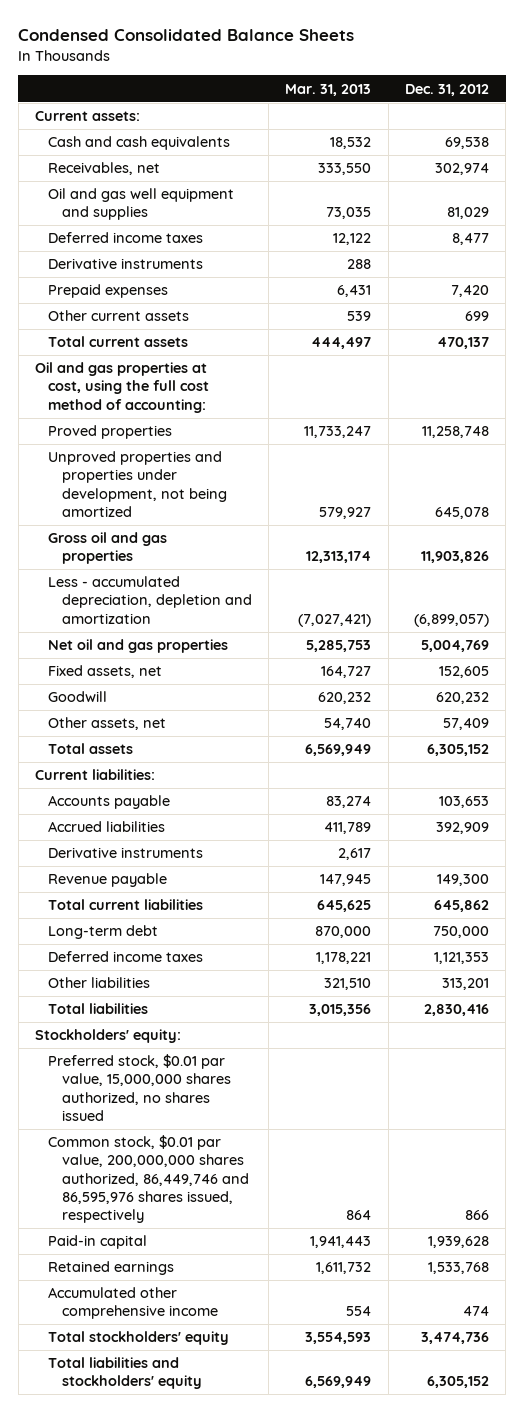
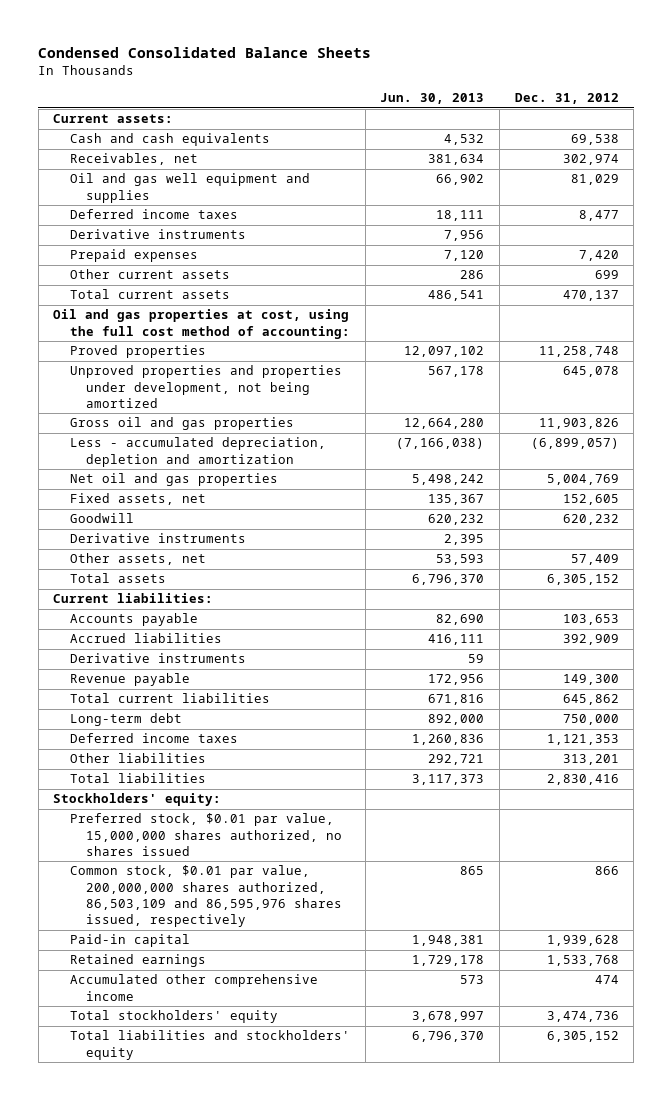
[285,83,372,96] Mar. 31, 2013 -> none
none -> [380,93,485,105] Jun. 30, 2013
none -> [69,533,246,544] Derivative instruments
[48,1135,249,1223] Common stock, $0.01 par value, 200,000,000 shares authorized, 86,449,746 and 86,595,976 shares issued, respectively -> [69,865,343,928] Common stock, $0.01 par value, 200,000,000 shares authorized, 86,503,109 and 86,595,976 shares issued, respectively

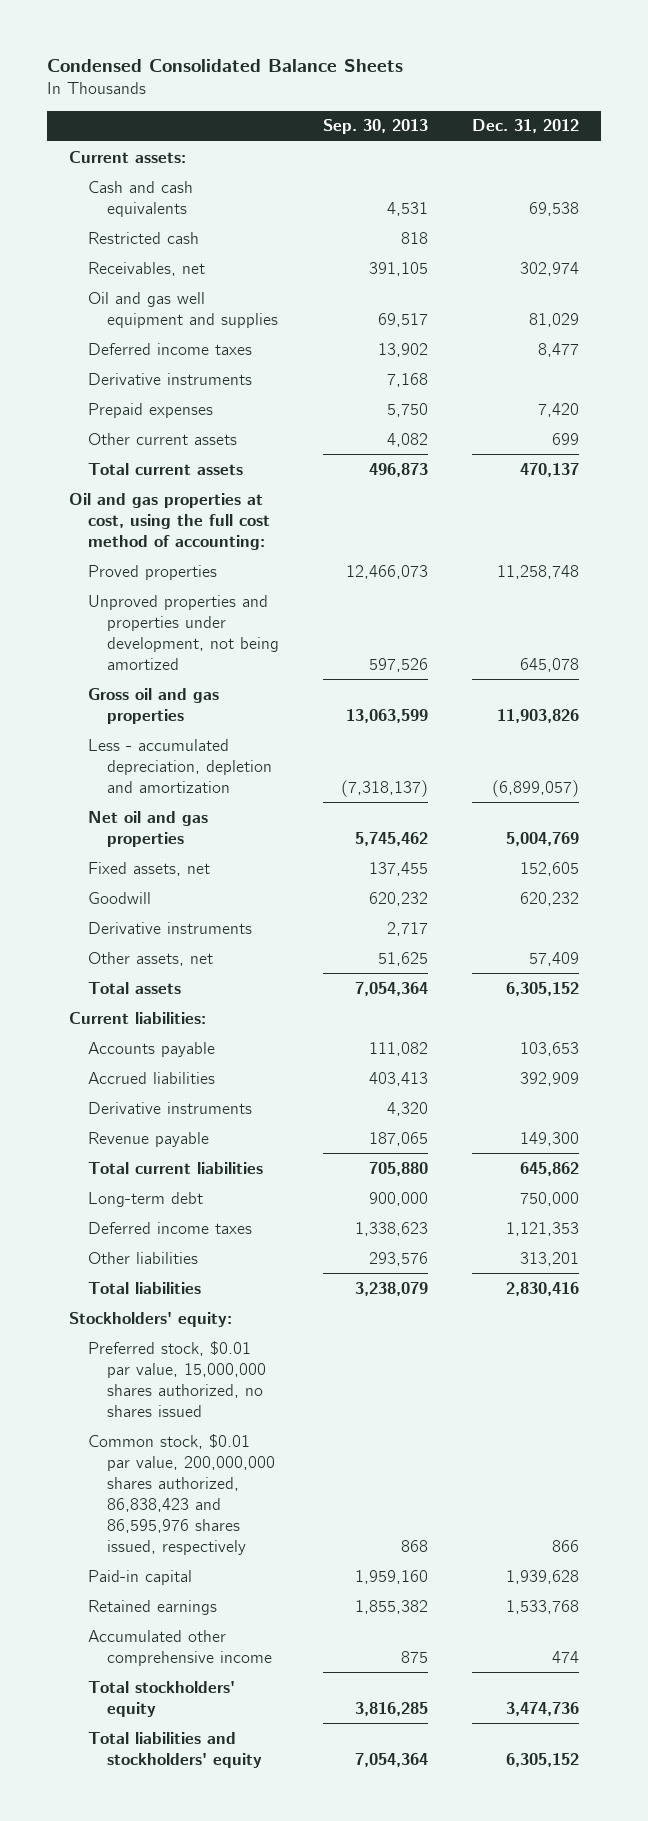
[380,93,485,105] Jun. 30, 2013 -> none
none -> [323,119,429,135] Sep. 30, 2013
none -> [87,231,199,244] Restricted cash
[69,865,343,928] Common stock, $0.01 par value, 200,000,000 shares authorized, 86,503,109 and 86,595,976 shares issued, respectively -> [87,1433,275,1555] Common stock, $0.01 par value, 200,000,000 shares authorized, 86,838,423 and 86,595,976 shares issued, respectively

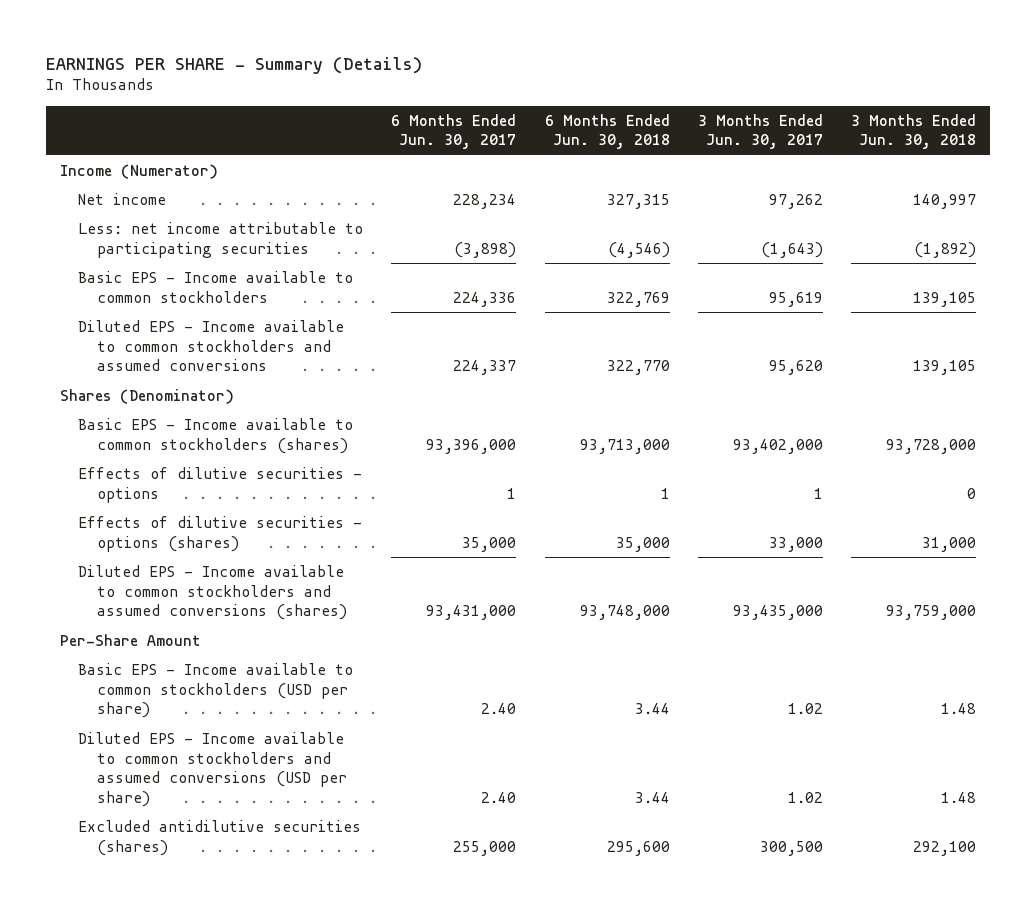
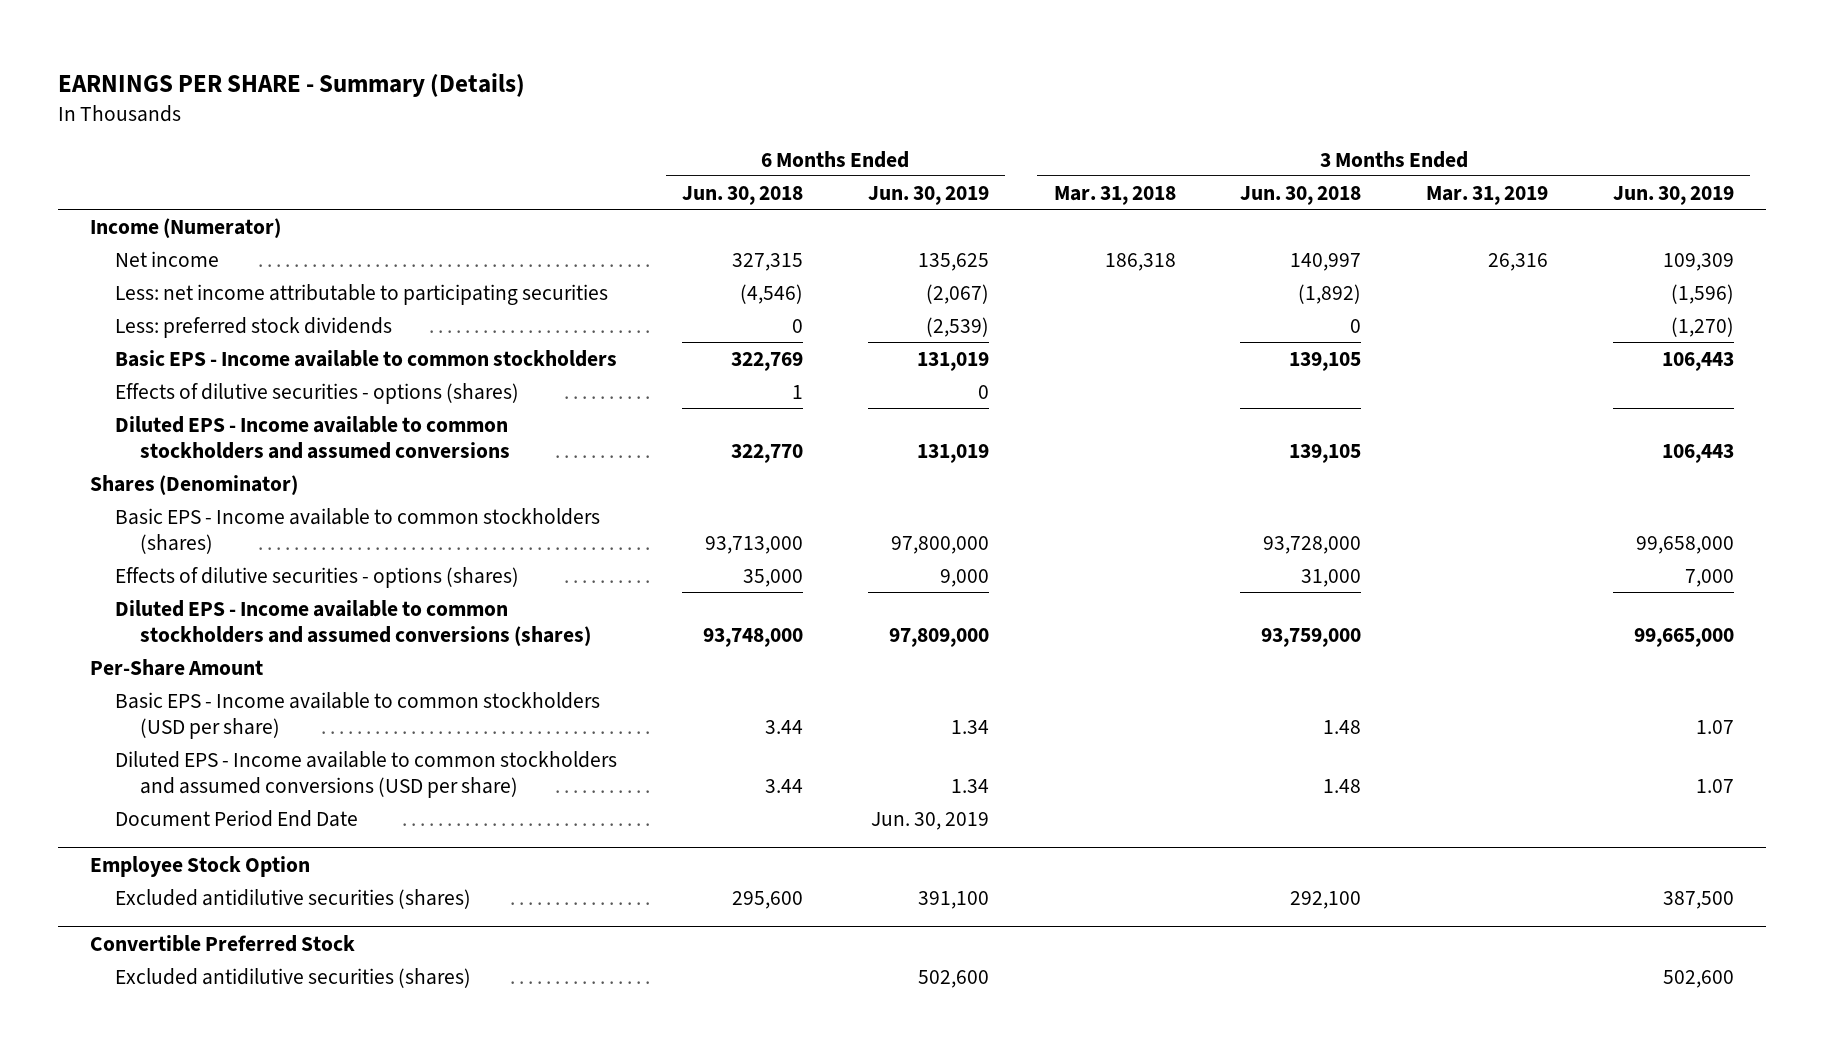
[391,113,517,150] 6 Months Ended Jun. 30, 2017 -> none
[697,113,823,150] 3 Months Ended Jun. 30, 2017 -> none
none -> [867,185,989,205] Jun. 30, 2019
none -> [1053,185,1176,205] Mar. 31, 2018
none -> [1426,185,1549,205] Mar. 31, 2019
none -> [1612,185,1734,205] Jun. 30, 2019
none -> [115,316,393,338] Less: preferred stock dividends
none -> [115,382,520,404] Effects of dilutive securities - options (shares)
[78,466,363,503] Effects of dilutive securities - options -> none
none -> [115,809,359,827] Document Period End Date
none -> [90,855,311,877] Employee Stock Option
none -> [90,934,356,952] Convertible Preferred Stock
none -> [115,967,472,988] Excluded antidilutive securities (shares)

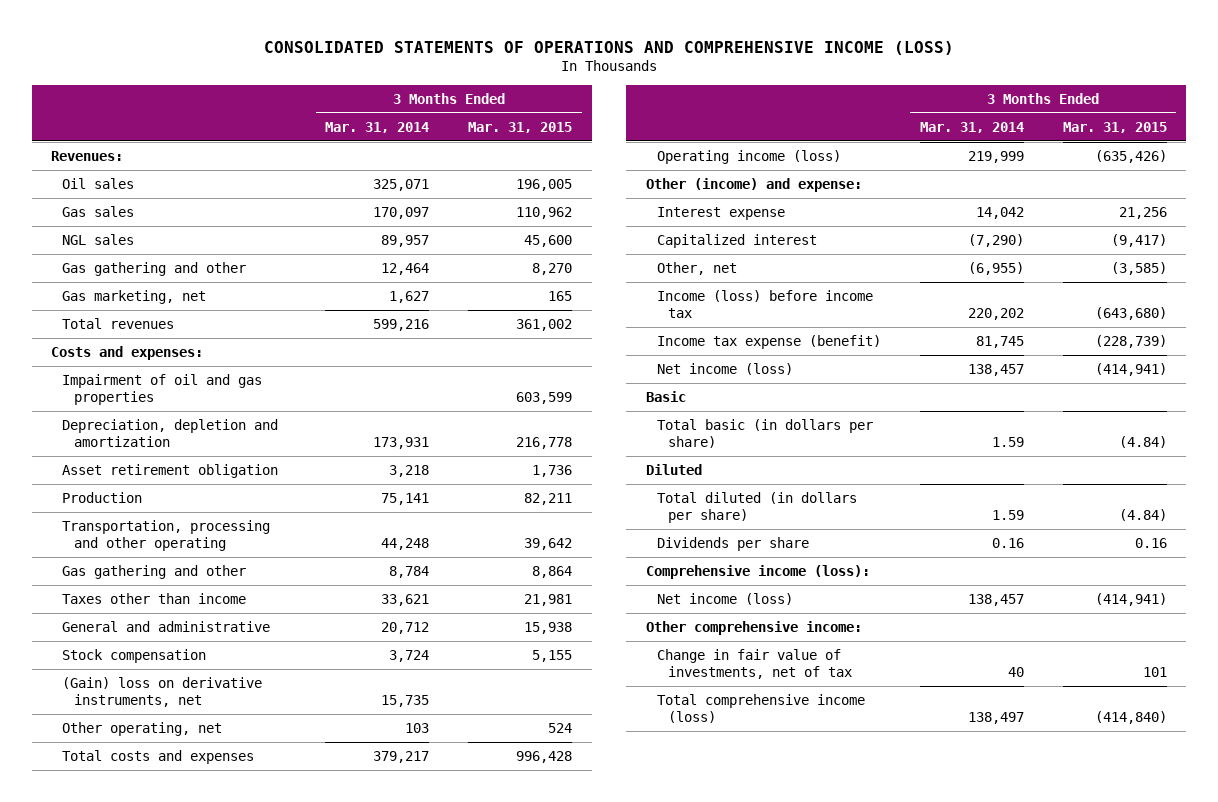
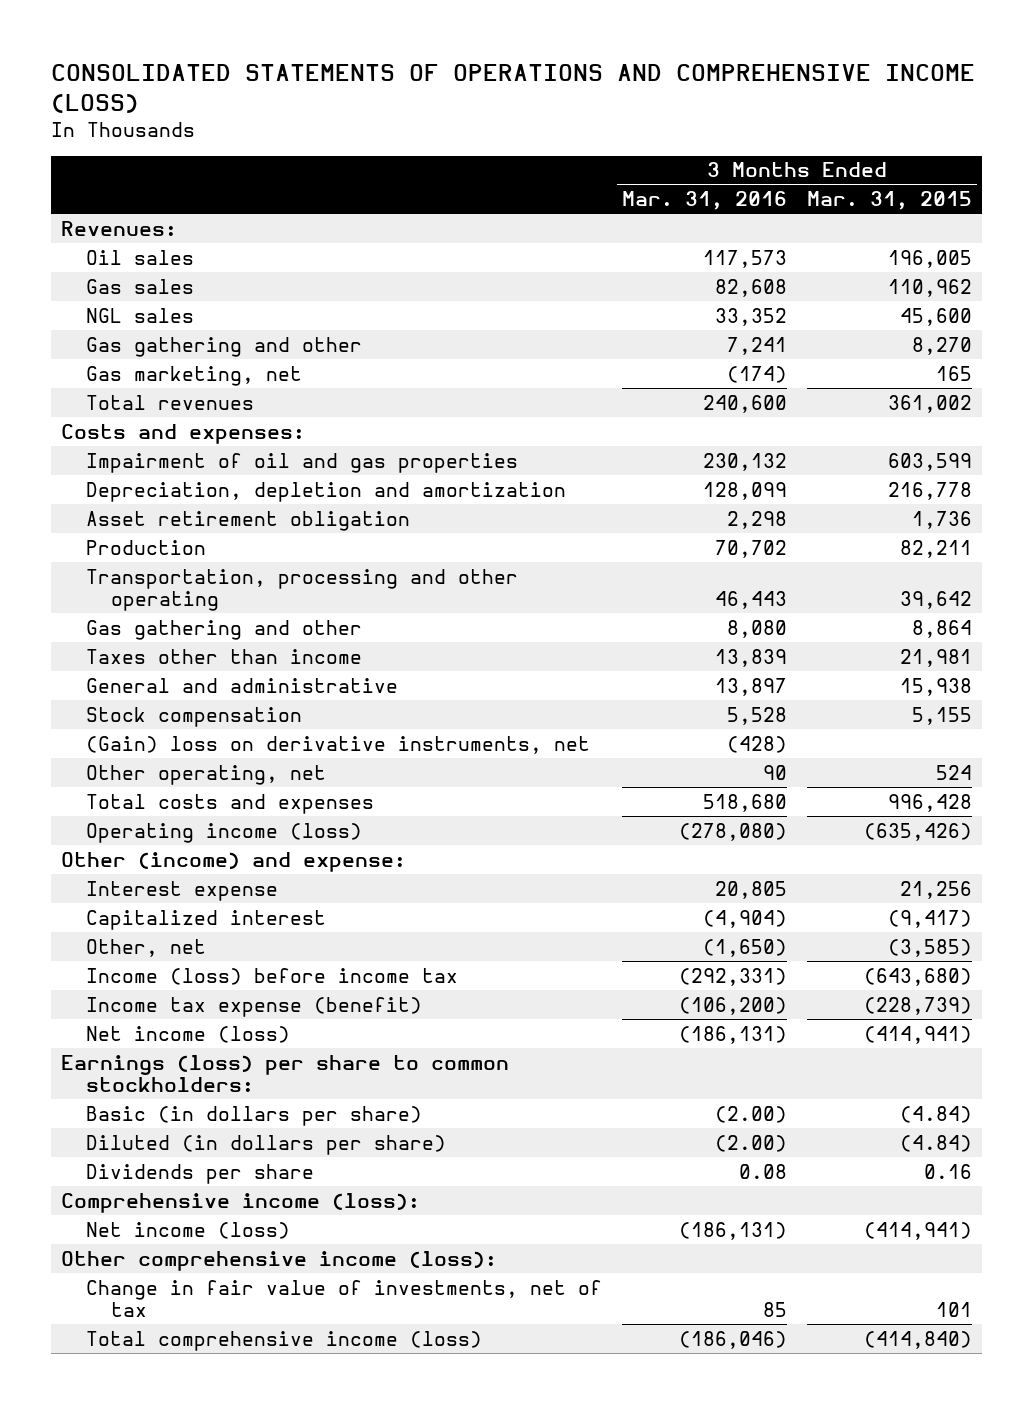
[325,121,430,133] Mar. 31, 2014 -> none
none -> [621,191,787,211] Mar. 31, 2016
[645,390,686,402] Basic -> none
[645,463,702,475] Diluted -> none
none -> [61,1054,510,1093] Earnings (loss) per share to common stockholders:
[656,418,873,449] Total basic (in dollars per share) -> [85,1105,422,1126] Basic (in dollars per share)
[656,491,857,524] Total diluted (in dollars per share) -> [85,1134,446,1155] Diluted (in dollars per share)
[645,620,862,635] Other comprehensive income: -> [61,1250,498,1271] Other comprehensive income (loss):

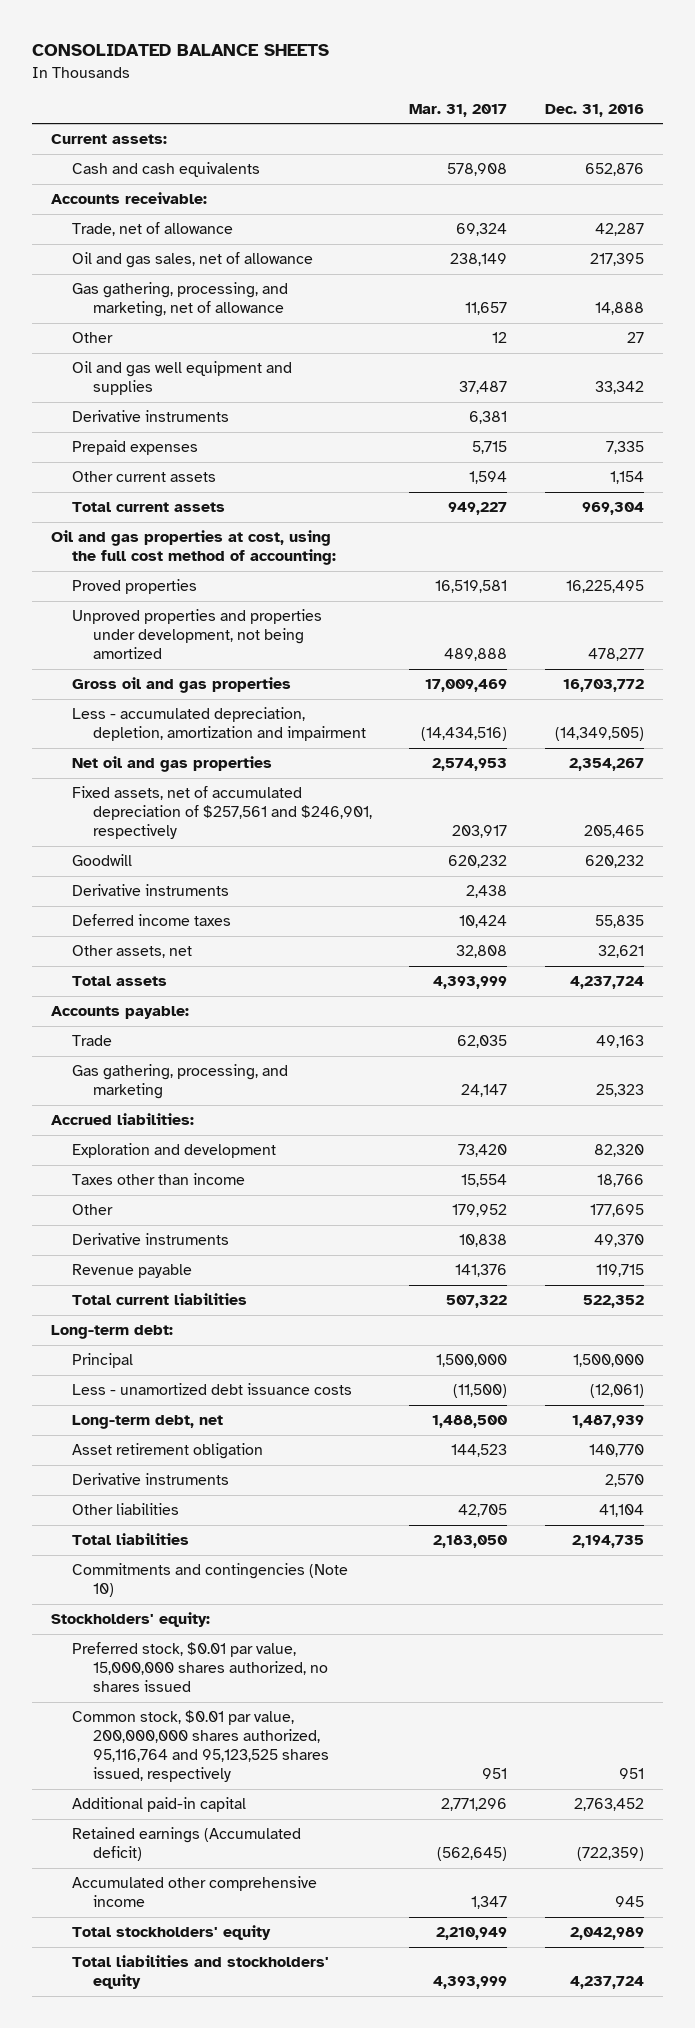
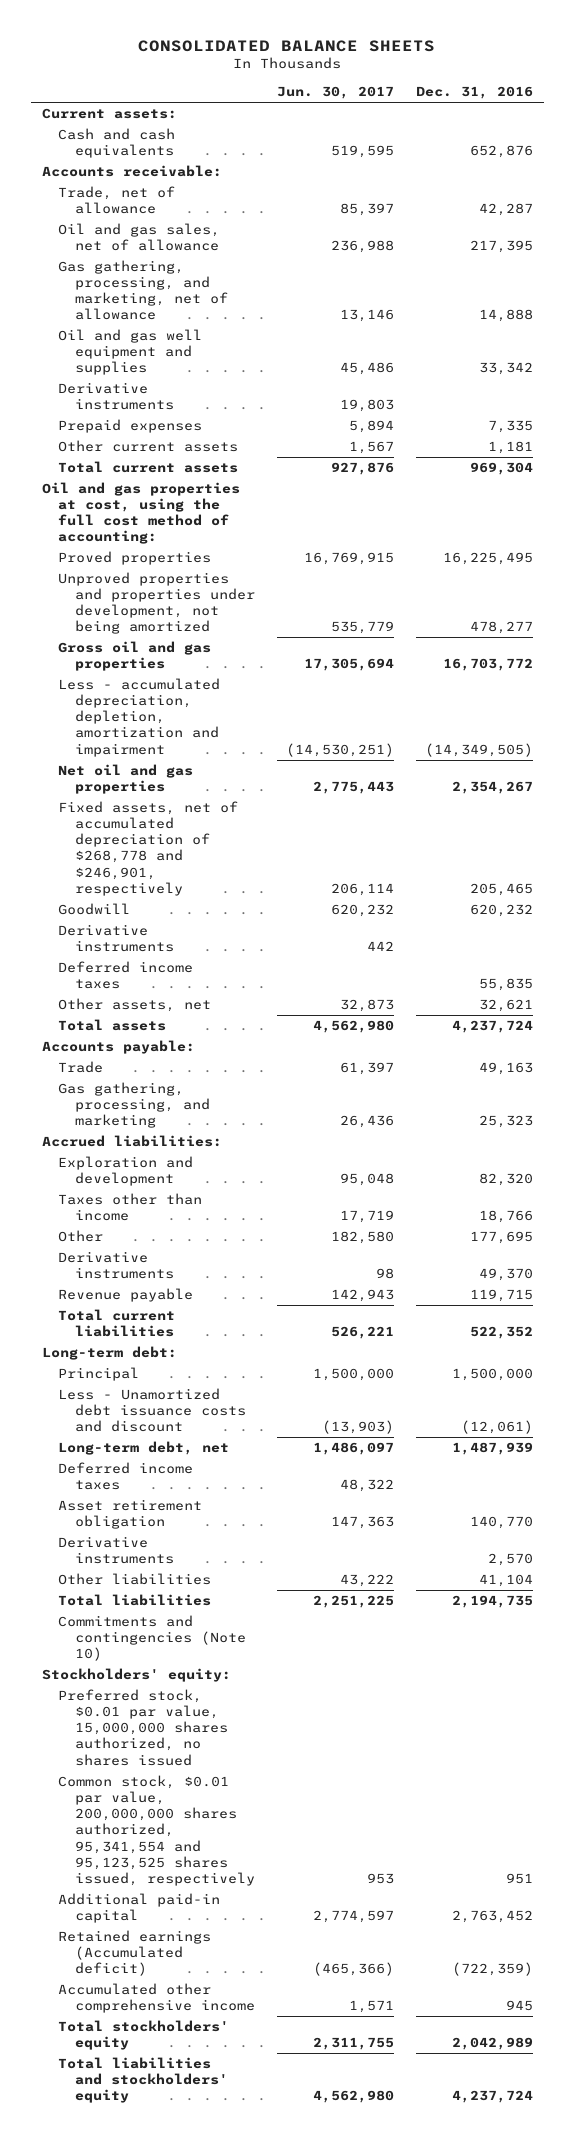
[409,103,508,117] Mar. 31, 2017 -> none
none -> [276,86,394,100] Jun. 30, 2017
[71,332,113,344] Other -> none
[609,471,644,485] 1,154 -> [488,441,534,455] 1,181
[71,786,372,840] Fixed assets, net of accumulated depreciation of $257,561 and $246,901, respectively -> [58,801,239,896] Fixed assets, net of accumulated depreciation of $268,778 and $246,901, respectively
[71,1383,352,1396] Less - unamortized debt issuance costs -> [58,1388,246,1433] Less - Unamortized debt issuance costs and discount
none -> [58,1462,194,1491] Deferred income taxes
[71,1710,329,1783] Common stock, $0.01 par value, 200,000,000 shares authorized, 95,116,764 and 95,123,525 shares issued, respectively -> [58,1775,255,1886] Common stock, $0.01 par value, 200,000,000 shares authorized, 95,341,554 and 95,123,525 shares issued, respectively

